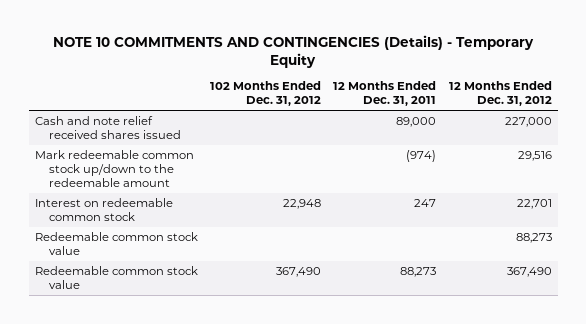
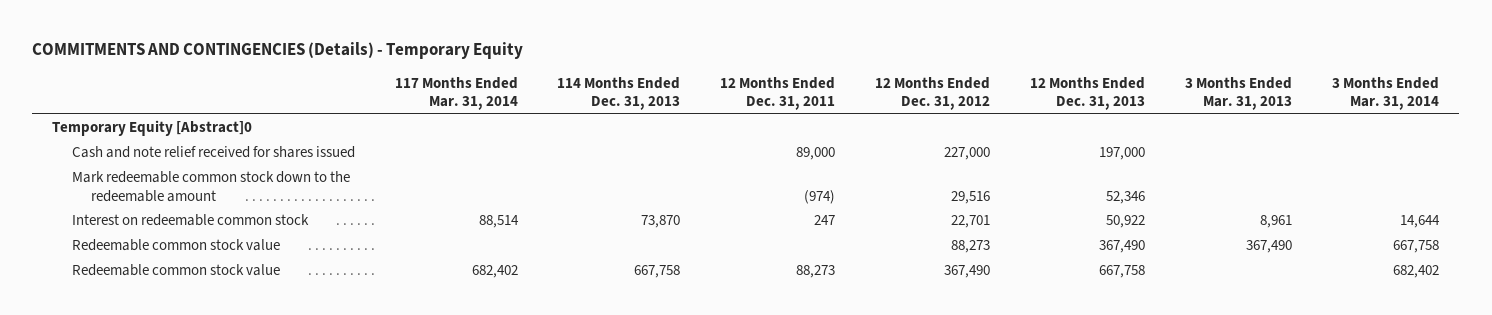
[53,34,535,68] NOTE 10 COMMITMENTS AND CONTINGENCIES (Details) - Temporary Equity -> [32,42,524,60] COMMITMENTS AND CONTINGENCIES (Details) - Temporary Equity
[210,81,322,107] 102 Months Ended Dec. 31, 2012 -> none
none -> [394,76,518,110] 117 Months Ended Mar. 31, 2014
none -> [557,76,681,110] 114 Months Ended Dec. 31, 2013
none -> [1030,76,1146,110] 12 Months Ended Dec. 31, 2013
none -> [1185,76,1293,110] 3 Months Ended Mar. 31, 2013
none -> [1332,76,1440,110] 3 Months Ended Mar. 31, 2014
none -> [52,120,253,137] Temporary Equity [Abstract]0
[34,115,182,140] Cash and note relief received shares issued -> [71,146,355,159] Cash and note relief received for shares issued
[34,149,194,188] Mark redeemable common stock up/down to the redeemable amount -> [71,171,350,202] Mark redeemable common stock down to the redeemable amount

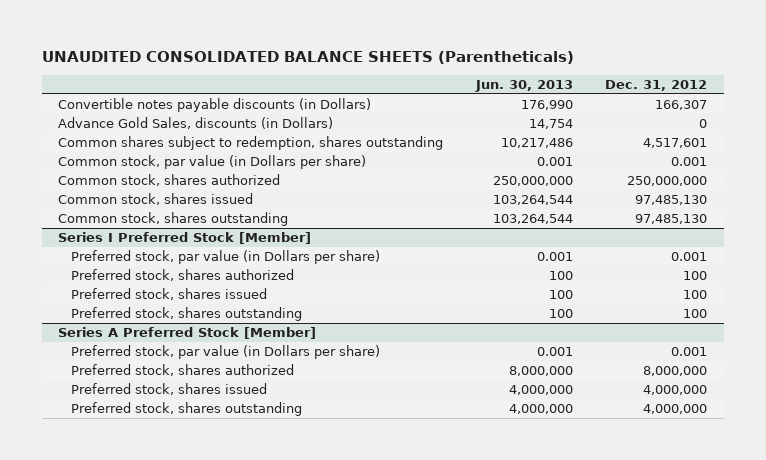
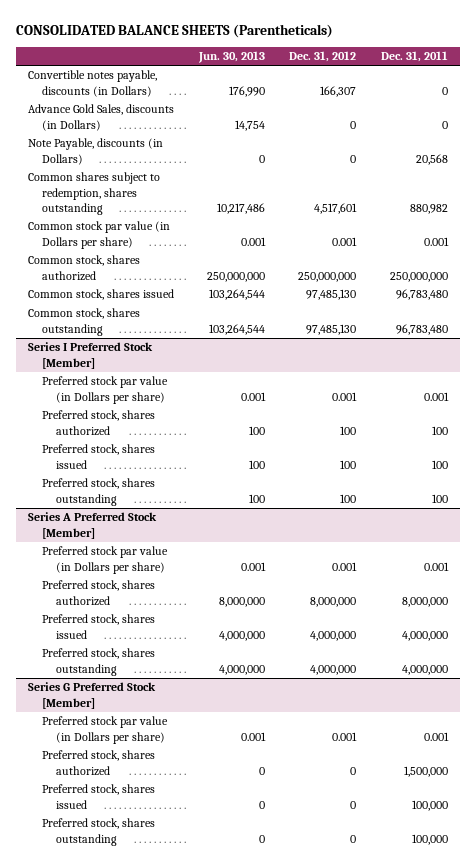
[41,50,574,64] UNAUDITED CONSOLIDATED BALANCE SHEETS (Parentheticals) -> [15,23,333,38] CONSOLIDATED BALANCE SHEETS (Parentheticals)
none -> [380,51,448,63] Dec. 31, 2011
[58,98,372,113] Convertible notes payable discounts (in Dollars) -> [28,70,158,97] Convertible notes payable, discounts (in Dollars)
none -> [28,138,164,165] Note Payable, discounts (in Dollars)
[58,155,367,170] Common stock, par value (in Dollars per share) -> [28,221,171,249] Common stock par value (in Dollars per share)
[70,250,380,265] Preferred stock, par value (in Dollars per share) -> [42,376,169,404] Preferred stock par value (in Dollars per share)
[70,345,380,360] Preferred stock, par value (in Dollars per share) -> [42,546,169,574] Preferred stock par value (in Dollars per share)
none -> [28,682,157,709] Series G Preferred Stock [Member]
none -> [42,716,169,744] Preferred stock par value (in Dollars per share)
none -> [42,750,156,776] Preferred stock, shares authorized
none -> [42,784,156,809] Preferred stock, shares issued
none -> [42,818,156,846] Preferred stock, shares outstanding

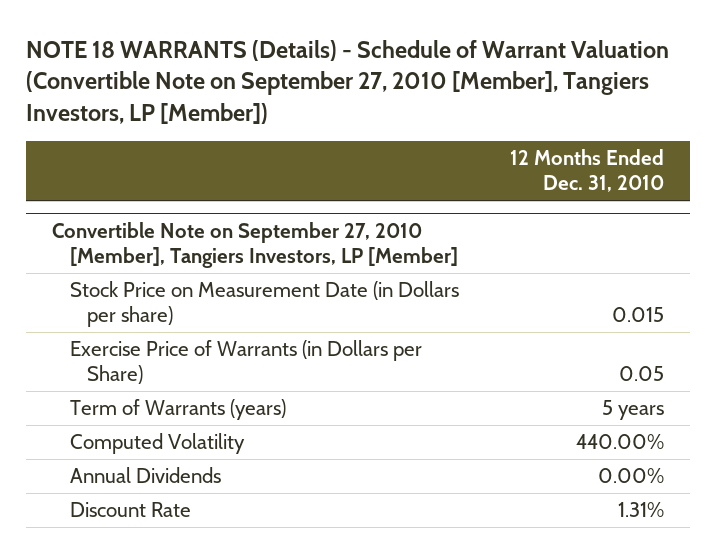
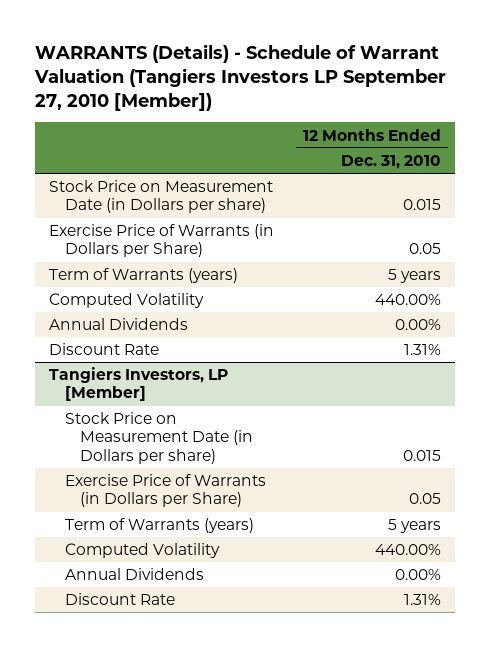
[26,39,670,124] NOTE 18 WARRANTS (Details) - Schedule of Warrant Valuation (Convertible Note on September 27, 2010 [Member], Tangiers Investors, LP [Member]) -> [33,43,446,111] WARRANTS (Details) - Schedule of Warrant Valuation (Tangiers Investors LP September 27, 2010 [Member])
[51,221,458,268] Convertible Note on September 27, 2010 [Member], Tangiers Investors, LP [Member] -> none
none -> [49,367,229,402] Tangiers Investors, LP [Member]
none -> [64,412,254,464] Stock Price on Measurement Date (in Dollars per share)
none -> [64,474,266,508] Exercise Price of Warrants (in Dollars per Share)
none -> [64,518,254,534] Term of Warrants (years)
none -> [64,543,220,559] Computed Volatility
none -> [64,568,204,581] Annual Dividends
none -> [64,593,175,606] Discount Rate

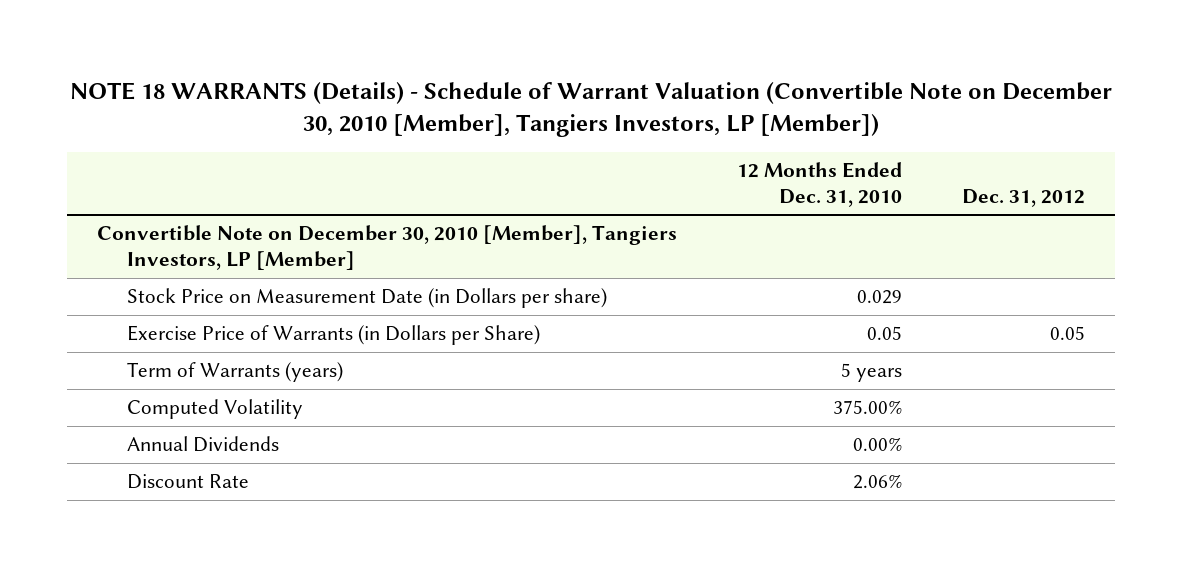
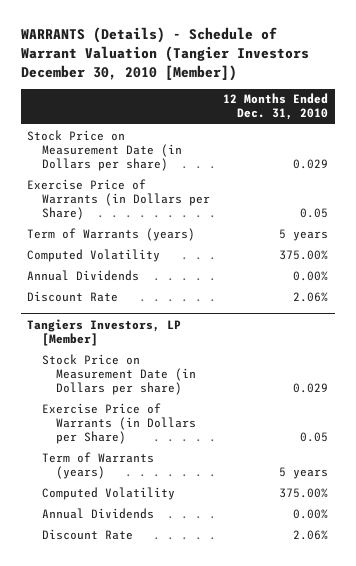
[69,81,1112,138] NOTE 18 WARRANTS (Details) - Schedule of Warrant Valuation (Convertible Note on December 30, 2010 [Member], Tangiers Investors, LP [Member]) -> [20,27,309,81] WARRANTS (Details) - Schedule of Warrant Valuation (Tangier Investors December 30, 2010 [Member])
[962,188,1086,207] Dec. 31, 2012 -> none
[96,225,677,270] Convertible Note on December 30, 2010 [Member], Tangiers Investors, LP [Member] -> none
none -> [27,318,182,346] Tangiers Investors, LP [Member]
none -> [41,353,196,395] Stock Price on Measurement Date (in Dollars per share)
none -> [41,402,196,444] Exercise Price of Warrants (in Dollars per Share)
none -> [41,451,154,479] Term of Warrants (years)
none -> [41,486,175,500] Computed Volatility
none -> [41,507,154,519] Annual Dividends
none -> [41,528,133,540] Discount Rate

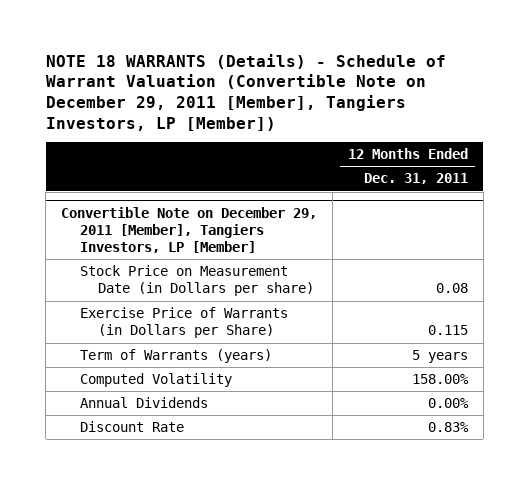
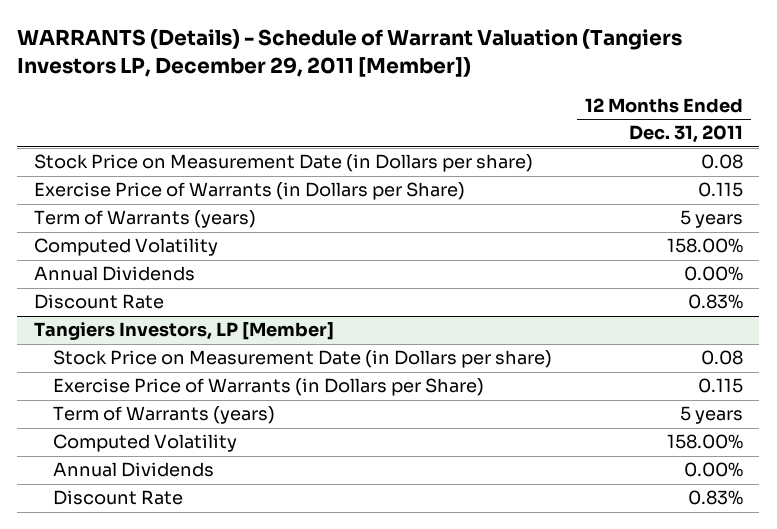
[45,53,446,131] NOTE 18 WARRANTS (Details) - Schedule of Warrant Valuation (Convertible Note on December 29, 2011 [Member], Tangiers Investors, LP [Member]) -> [17,29,683,78] WARRANTS (Details) - Schedule of Warrant Valuation (Tangiers Investors LP, December 29, 2011 [Member])
[61,206,318,254] Convertible Note on December 29, 2011 [Member], Tangiers Investors, LP [Member] -> none
none -> [33,322,334,341] Tangiers Investors, LP [Member]
none -> [53,350,553,369] Stock Price on Measurement Date (in Dollars per share)
none -> [53,378,485,397] Exercise Price of Warrants (in Dollars per Share)
none -> [53,406,276,425] Term of Warrants (years)
none -> [53,434,238,453] Computed Volatility
none -> [53,462,215,478] Annual Dividends
none -> [53,490,184,506] Discount Rate

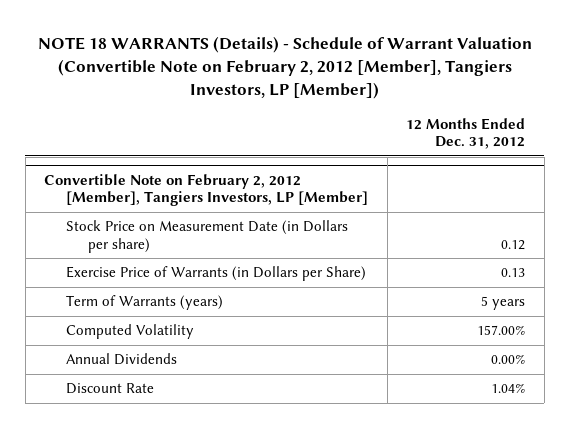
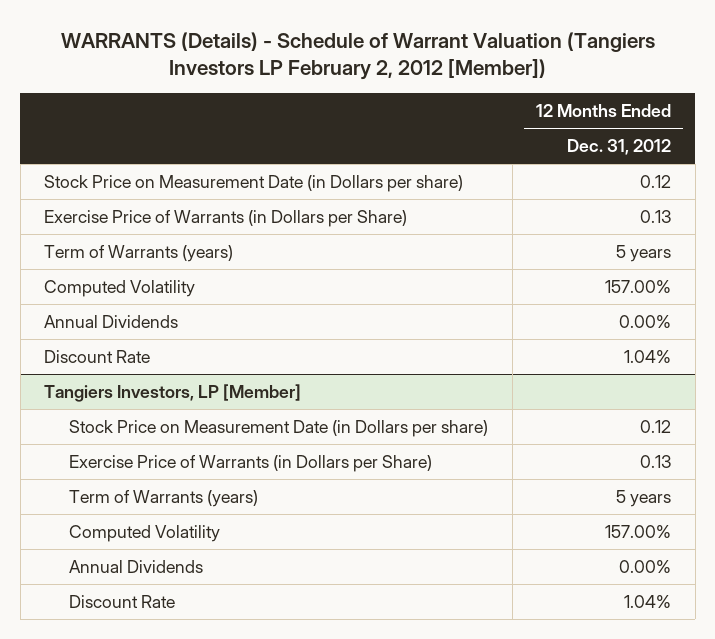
[37,35,532,99] NOTE 18 WARRANTS (Details) - Schedule of Warrant Valuation (Convertible Note on February 2, 2012 [Member], Tangiers Investors, LP [Member]) -> [60,31,655,81] WARRANTS (Details) - Schedule of Warrant Valuation (Tangiers Investors LP February 2, 2012 [Member])
[44,173,369,207] Convertible Note on February 2, 2012 [Member], Tangiers Investors, LP [Member] -> none
none -> [44,384,302,403] Tangiers Investors, LP [Member]
none -> [69,420,489,438] Stock Price on Measurement Date (in Dollars per share)
none -> [69,455,433,473] Exercise Price of Warrants (in Dollars per Share)
none -> [69,490,259,508] Term of Warrants (years)
none -> [69,525,221,543] Computed Volatility
none -> [69,560,204,574] Annual Dividends
none -> [69,595,176,609] Discount Rate

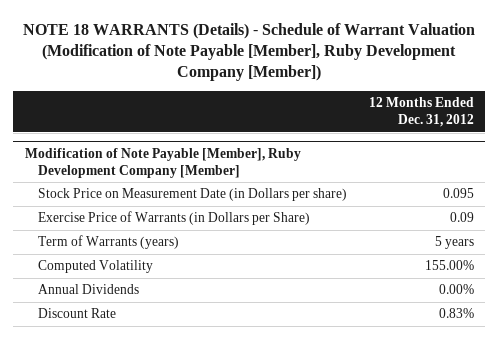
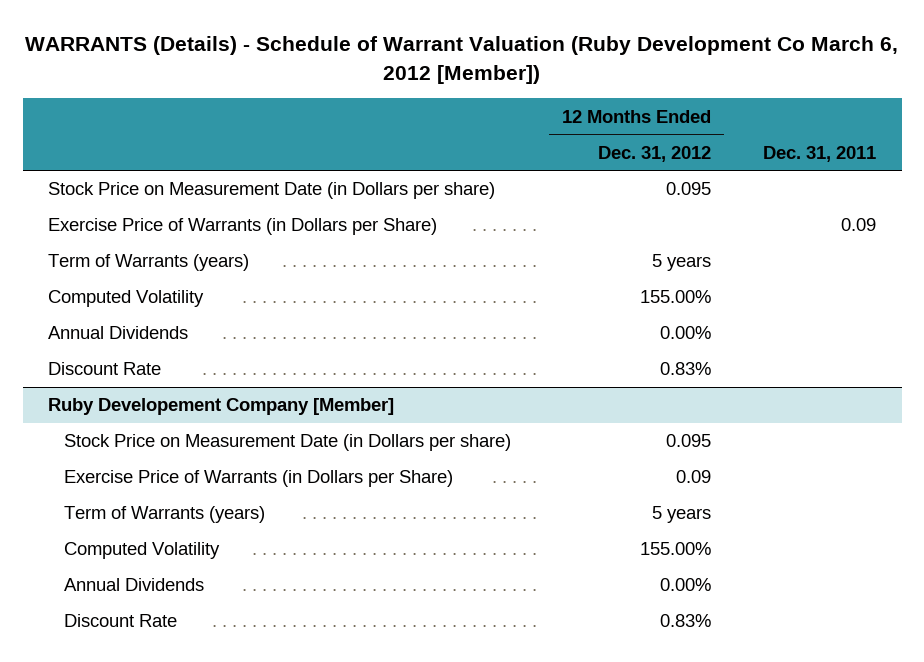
[23,22,476,82] NOTE 18 WARRANTS (Details) - Schedule of Warrant Valuation (Modification of Note Payable [Member], Ruby Development Company [Member]) -> [25,36,899,84] WARRANTS (Details) - Schedule of Warrant Valuation (Ruby Development Co March 6, 2012 [Member])
none -> [762,145,876,162] Dec. 31, 2011
[24,147,301,179] Modification of Note Payable [Member], Ruby Development Company [Member] -> none
none -> [48,218,438,236] Exercise Price of Warrants (in Dollars per Share)
none -> [48,254,250,272] Term of Warrants (years)
none -> [48,290,205,308] Computed Volatility
none -> [48,326,189,340] Annual Dividends
none -> [48,362,162,376] Discount Rate
none -> [48,398,395,416] Ruby Developement Company [Member]
none -> [63,434,511,452] Stock Price on Measurement Date (in Dollars per share)

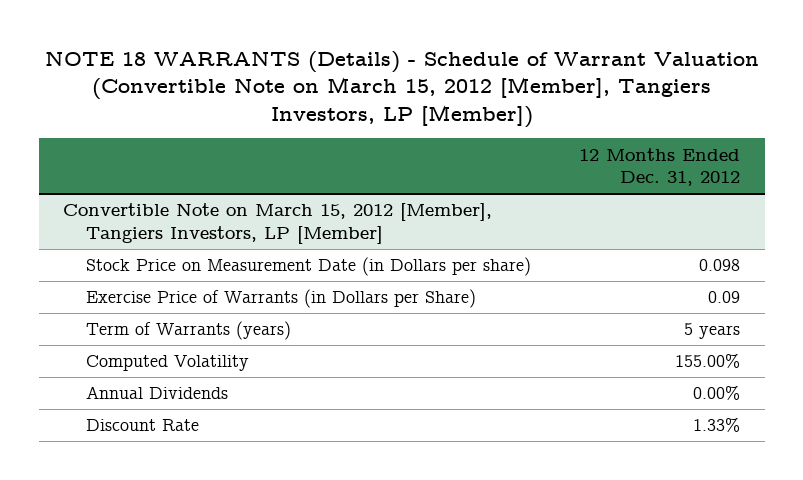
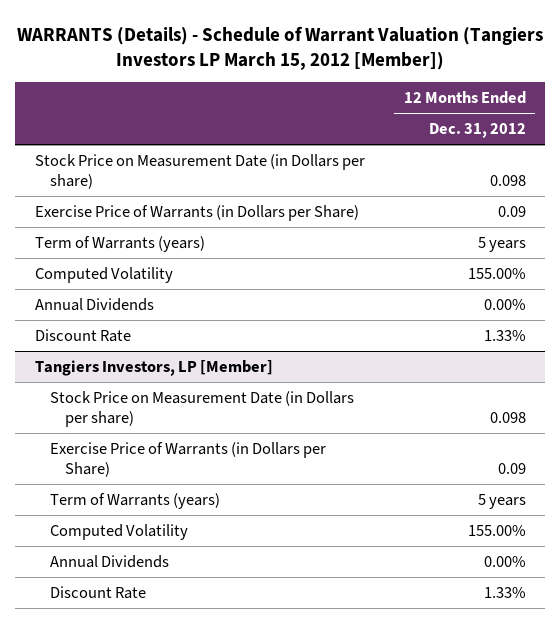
[44,51,759,128] NOTE 18 WARRANTS (Details) - Schedule of Warrant Valuation (Convertible Note on March 15, 2012 [Member], Tangiers Investors, LP [Member]) -> [17,25,544,70] WARRANTS (Details) - Schedule of Warrant Valuation (Tangiers Investors LP March 15, 2012 [Member])
[62,203,492,244] Convertible Note on March 15, 2012 [Member], Tangiers Investors, LP [Member] -> none
none -> [34,359,273,376] Tangiers Investors, LP [Member]
none -> [49,390,354,427] Stock Price on Measurement Date (in Dollars per share)
none -> [49,441,326,477] Exercise Price of Warrants (in Dollars per Share)
none -> [49,492,220,509] Term of Warrants (years)
none -> [49,523,188,540] Computed Volatility
none -> [49,554,169,568] Annual Dividends
none -> [49,585,146,599] Discount Rate

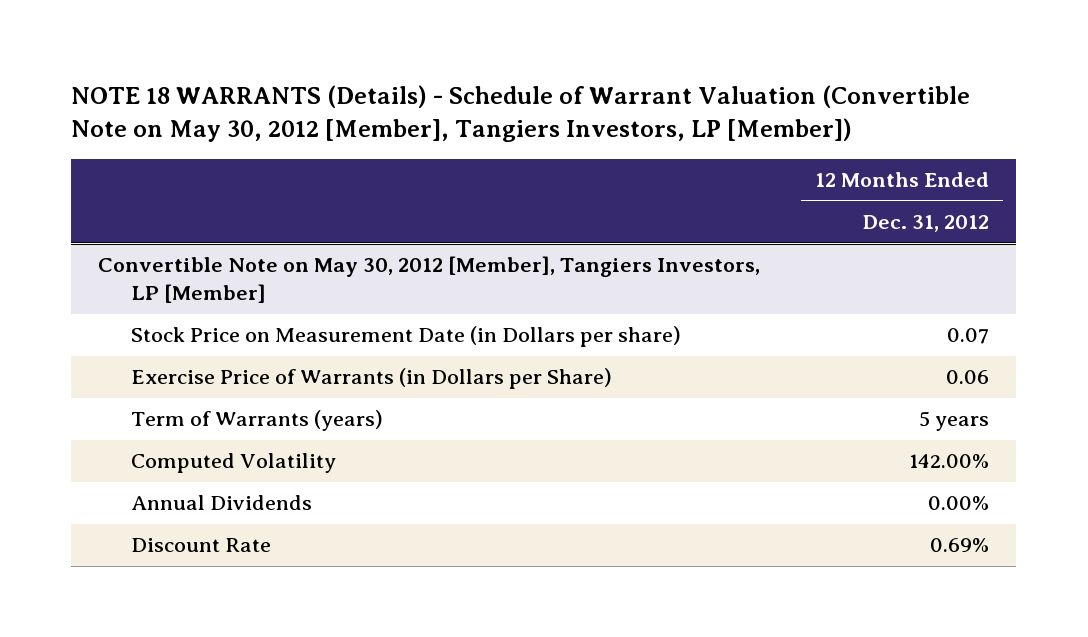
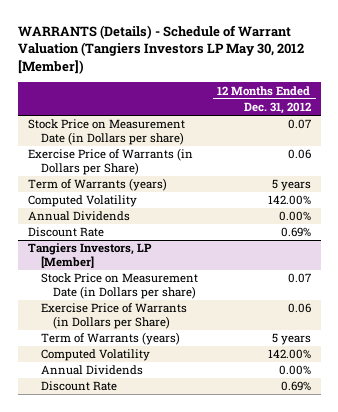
[71,85,971,143] NOTE 18 WARRANTS (Details) - Schedule of Warrant Valuation (Convertible Note on May 30, 2012 [Member], Tangiers Investors, LP [Member]) -> [17,24,304,74] WARRANTS (Details) - Schedule of Warrant Valuation (Tangiers Investors LP May 30, 2012 [Member])
[98,256,761,304] Convertible Note on May 30, 2012 [Member], Tangiers Investors, LP [Member] -> none
none -> [27,243,152,268] Tangiers Investors, LP [Member]
none -> [40,273,198,299] Stock Price on Measurement Date (in Dollars per share)
none -> [40,303,187,329] Exercise Price of Warrants (in Dollars per Share)
none -> [40,332,180,346] Term of Warrants (years)
none -> [40,349,150,362] Computed Volatility
none -> [40,365,143,376] Annual Dividends
none -> [40,381,117,392] Discount Rate

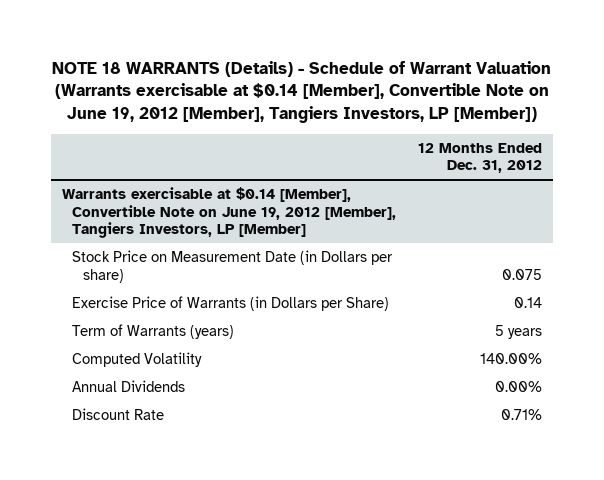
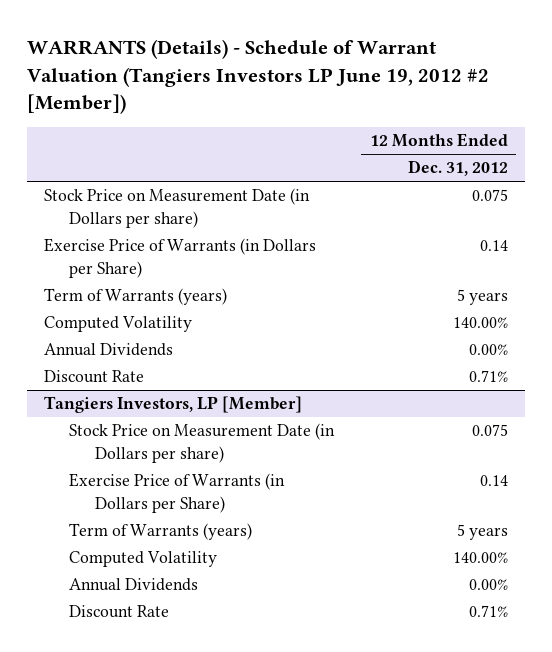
[52,60,552,124] NOTE 18 WARRANTS (Details) - Schedule of Warrant Valuation (Warrants exercisable at $0.14 [Member], Convertible Note on June 19, 2012 [Member], Tangiers Investors, LP [Member]) -> [26,39,489,115] WARRANTS (Details) - Schedule of Warrant Valuation (Tangiers Investors LP June 19, 2012 #2 [Member])
[61,187,397,239] Warrants exercisable at $0.14 [Member], Convertible Note on June 19, 2012 [Member], Tangiers Investors, LP [Member] -> none
none -> [44,396,303,414] Tangiers Investors, LP [Member]
none -> [69,423,336,463] Stock Price on Measurement Date (in Dollars per share)
none -> [69,473,286,513] Exercise Price of Warrants (in Dollars per Share)
none -> [69,523,253,541] Term of Warrants (years)
none -> [69,551,218,568] Computed Volatility
none -> [69,578,199,592] Annual Dividends
none -> [69,605,170,619] Discount Rate

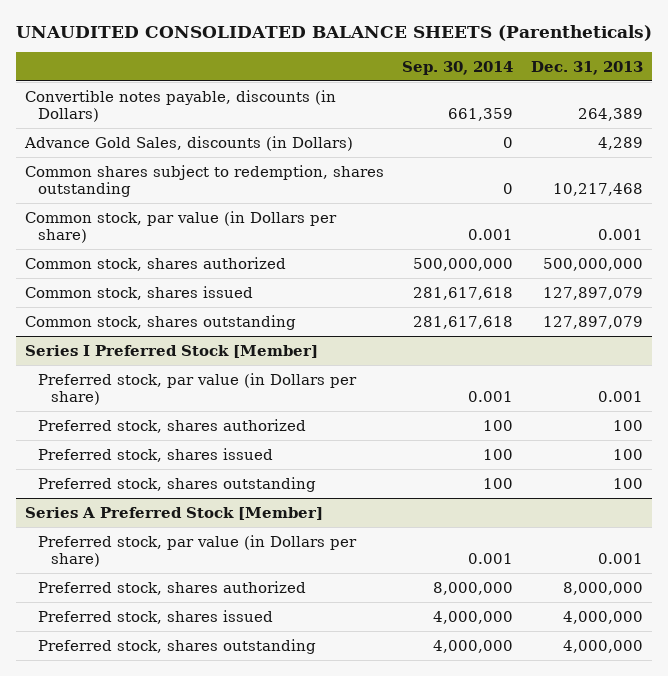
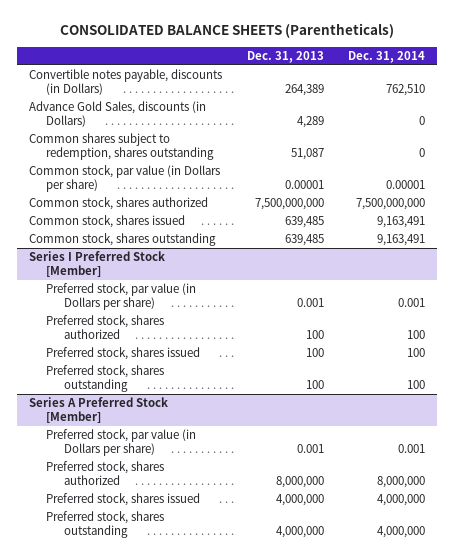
[15,24,652,41] UNAUDITED CONSOLIDATED BALANCE SHEETS (Parentheticals) -> [60,23,395,39] CONSOLIDATED BALANCE SHEETS (Parentheticals)
[401,60,513,75] Sep. 30, 2014 -> none
none -> [347,51,425,64] Dec. 31, 2014
[552,183,643,197] 10,217,468 -> [290,148,324,161] 51,087
[597,229,643,241] 0.001 -> [284,180,324,190] 0.00001
[542,257,643,271] 500,000,000 -> [254,198,324,211] 7,500,000,000
[542,286,643,300] 127,897,079 -> [284,216,324,229] 639,485
[542,315,643,329] 127,897,079 -> [284,234,324,247] 639,485

